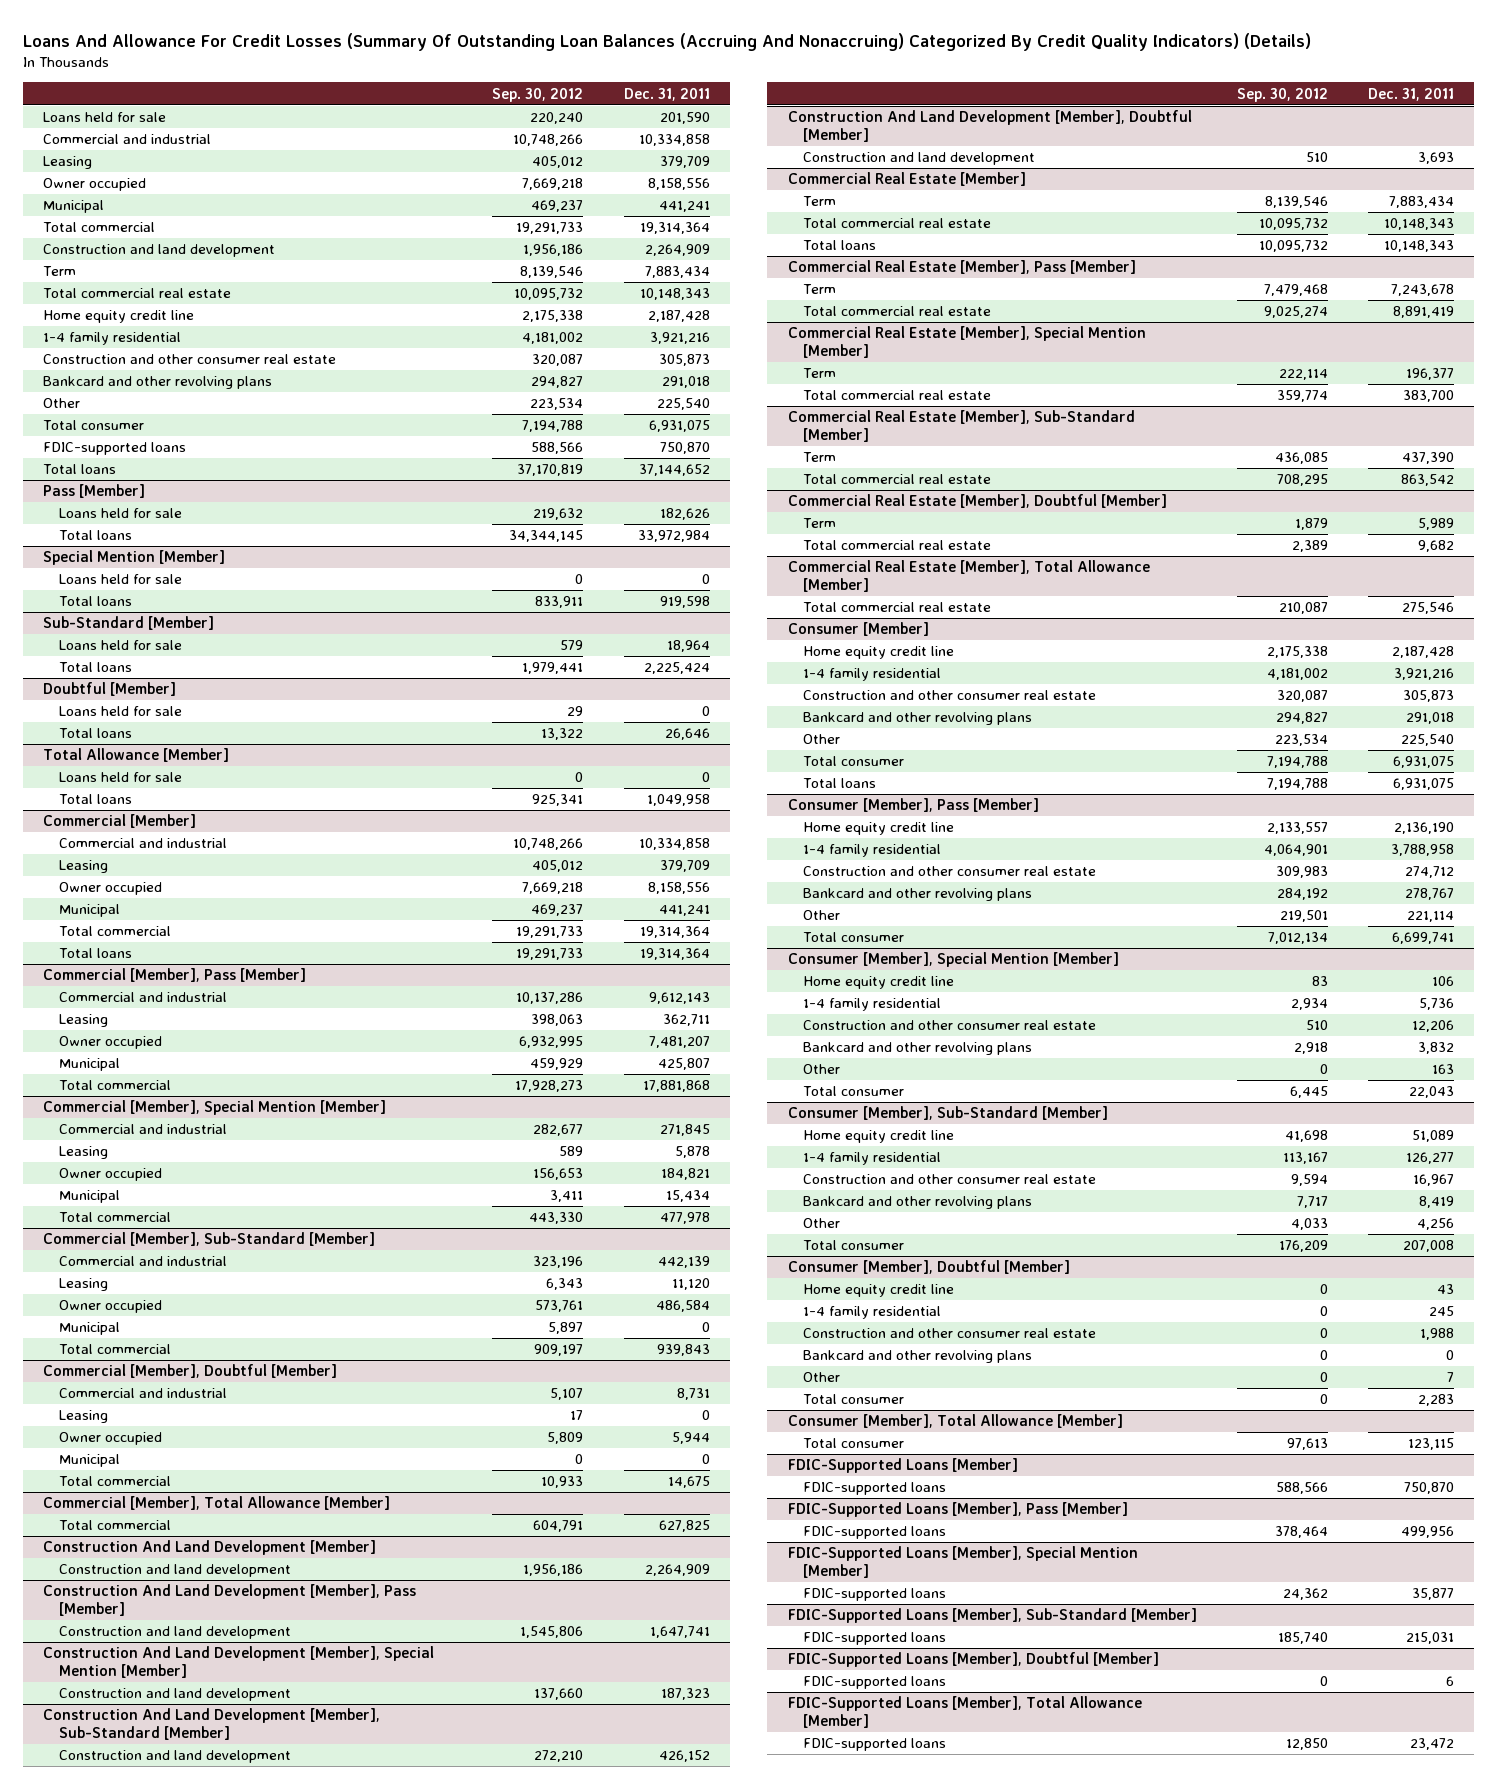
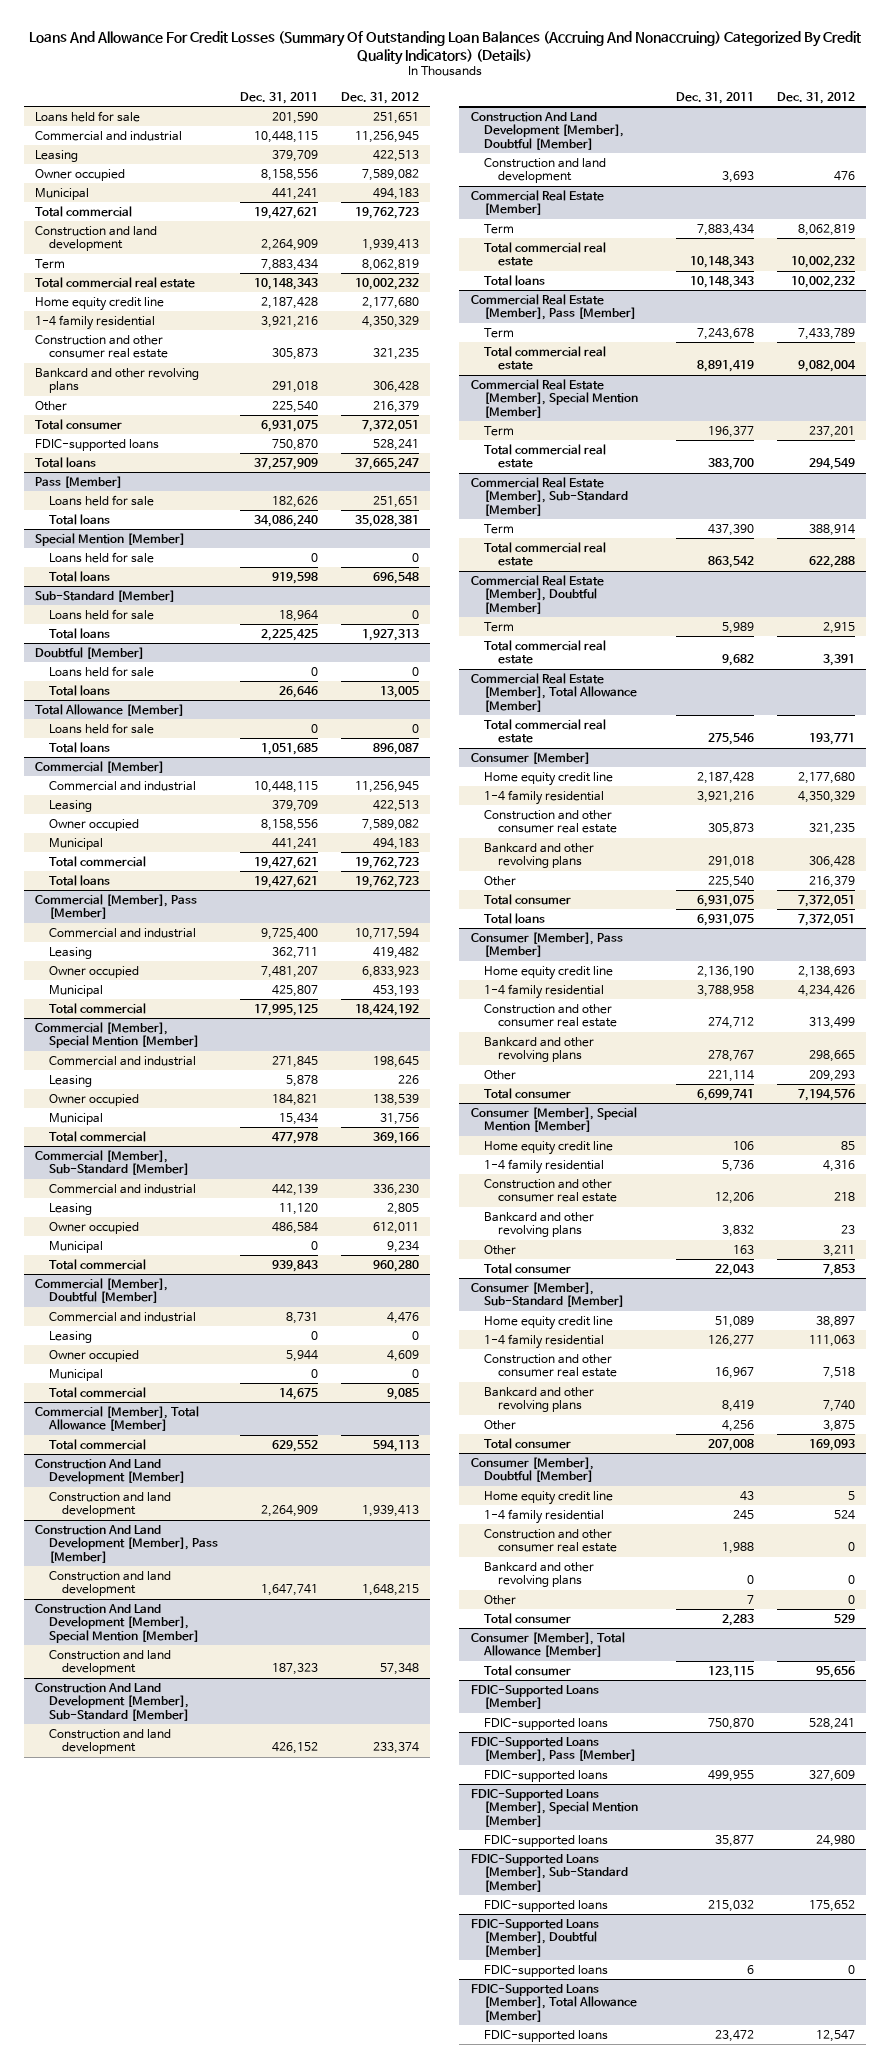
[492,87,584,102] Sep. 30, 2012 -> none
none -> [340,91,419,104] Dec. 31, 2012
[638,134,710,147] 10,334,858 -> [254,130,319,143] 10,448,115
[639,222,710,235] 19,314,364 -> [254,206,319,219] 19,427,621
[638,464,710,477] 37,144,652 -> [254,457,319,470] 37,257,909
[637,530,710,543] 33,972,984 -> [254,514,319,527] 34,086,240
[643,662,710,675] 2,225,424 -> [261,628,319,641] 2,225,425
[646,794,710,807] 1,049,958 -> [261,742,319,755] 1,051,685
[638,838,710,851] 10,334,858 -> [254,780,319,793] 10,448,115
[639,926,710,939] 19,314,364 -> [254,856,319,869] 19,427,621
[639,948,710,961] 19,314,364 -> [254,875,319,888] 19,427,621
[648,992,710,1005] 9,612,143 -> [261,927,319,940] 9,725,400
[642,1080,710,1093] 17,881,868 -> [254,1003,319,1016] 17,995,125
[658,1520,710,1533] 627,825 -> [272,1439,319,1452] 629,552
[1400,1526,1454,1539] 499,956 -> [707,1769,754,1782] 499,955
[1405,1632,1454,1645] 215,031 -> [707,1899,754,1912] 215,032

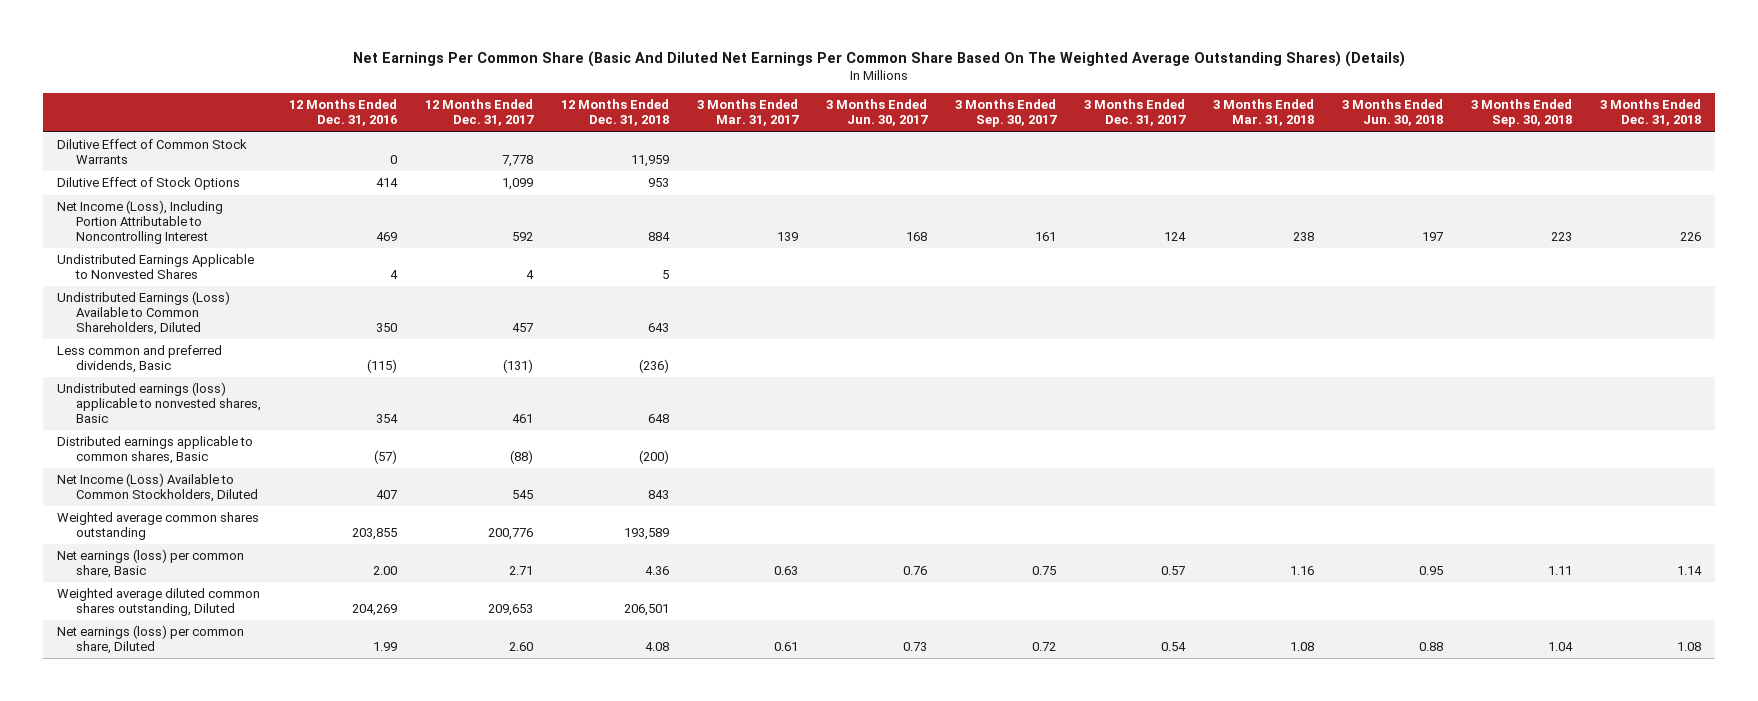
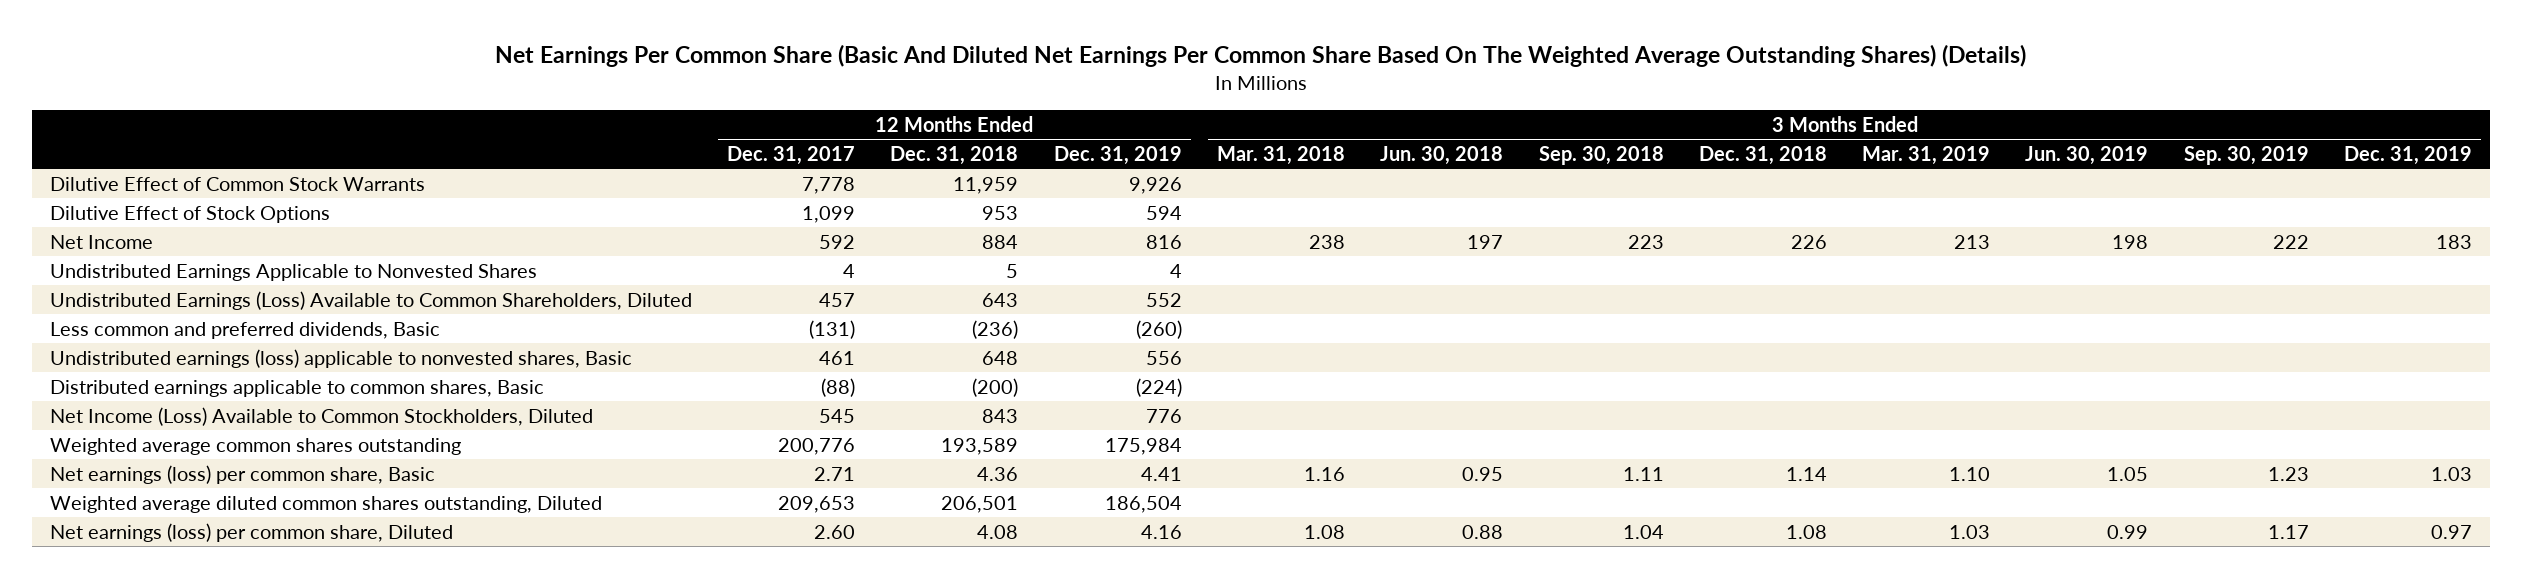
[289,99,398,127] 12 Months Ended Dec. 31, 2016 -> none
[697,99,800,127] 3 Months Ended Mar. 31, 2017 -> none
[826,99,929,127] 3 Months Ended Jun. 30, 2017 -> none
[954,99,1057,128] 3 Months Ended Sep. 30, 2017 -> none
[1083,99,1186,127] 3 Months Ended Dec. 31, 2017 -> none
none -> [1053,145,1182,165] Dec. 31, 2019
none -> [1862,145,1991,165] Mar. 31, 2019
none -> [2025,145,2149,165] Jun. 30, 2019
none -> [2183,145,2309,165] Sep. 30, 2019
none -> [2344,145,2473,165] Dec. 31, 2019
[57,200,224,245] Net Income (Loss), Including Portion Attributable to Noncontrolling Interest -> [49,234,153,249] Net Income

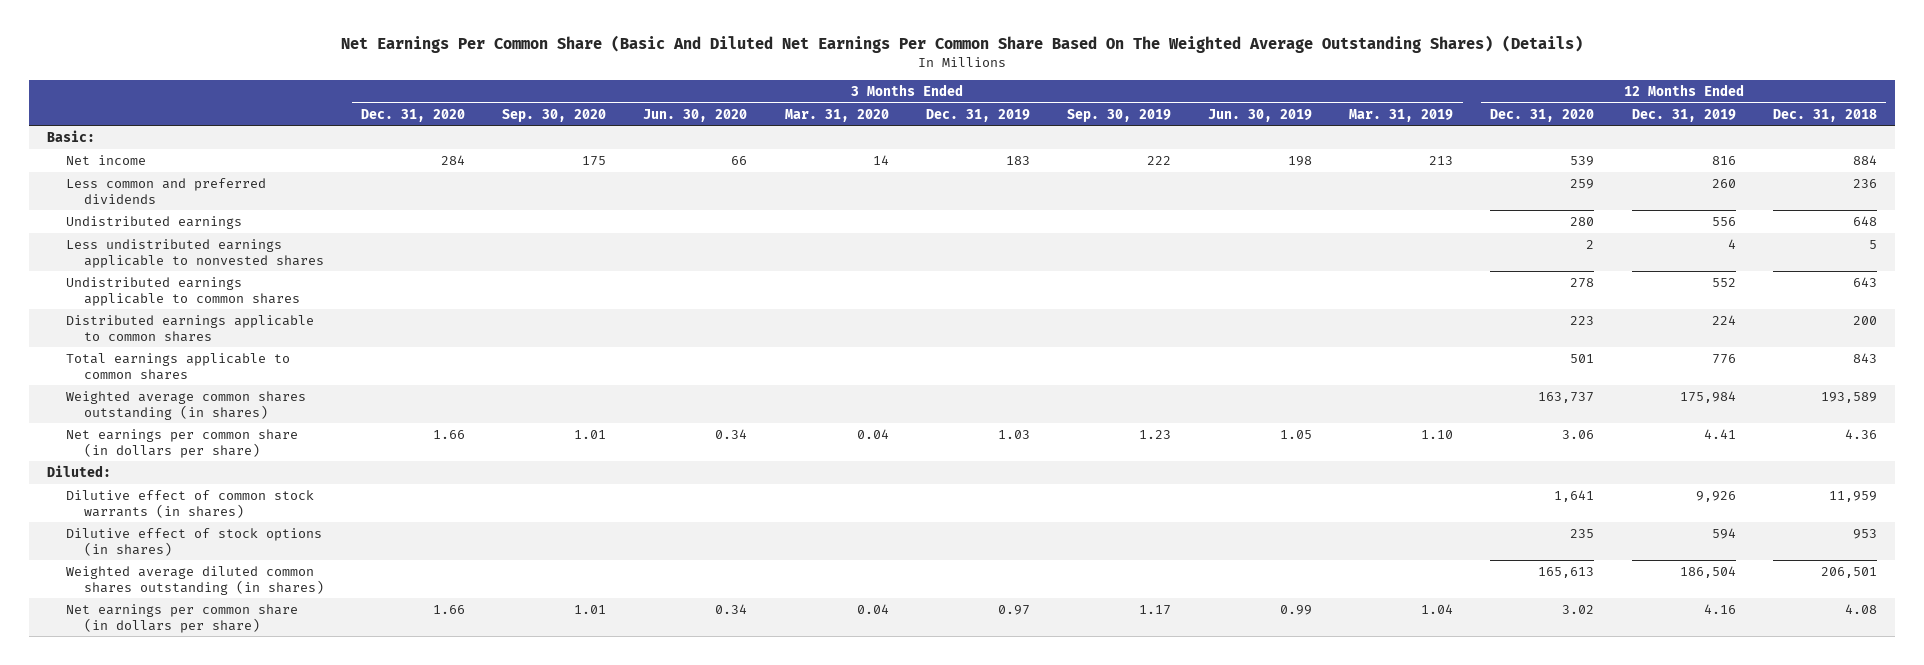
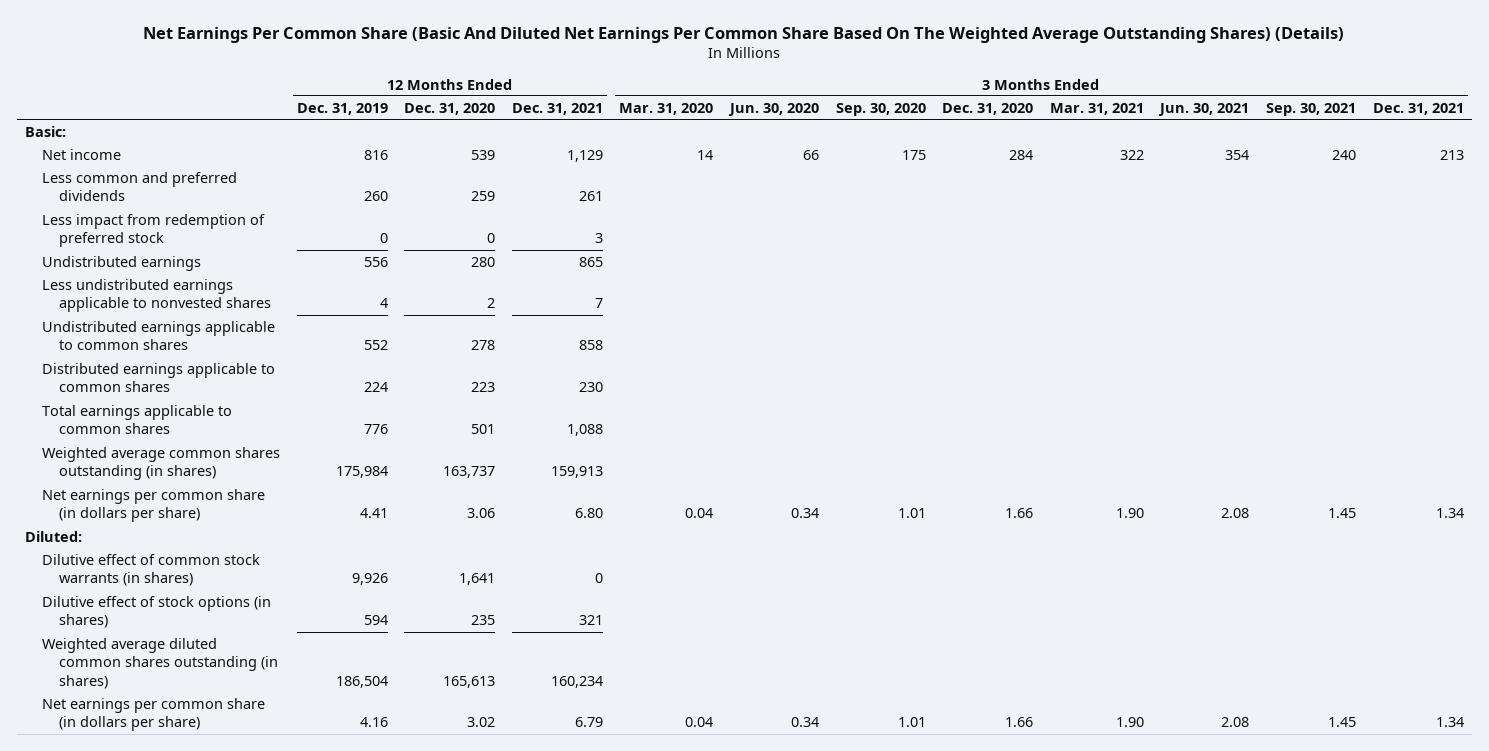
[925,108,1030,122] Dec. 31, 2019 -> none
[1066,108,1171,122] Sep. 30, 2019 -> none
[1208,108,1313,122] Jun. 30, 2019 -> none
[1349,108,1454,122] Mar. 31, 2019 -> none
[1772,108,1877,122] Dec. 31, 2018 -> none
none -> [511,102,603,115] Dec. 31, 2021
none -> [1049,102,1144,115] Mar. 31, 2021
none -> [1158,102,1250,116] Jun. 30, 2021
none -> [1265,102,1356,116] Sep. 30, 2021
none -> [1372,102,1464,115] Dec. 31, 2021
none -> [42,213,266,248] Less impact from redemption of preferred stock

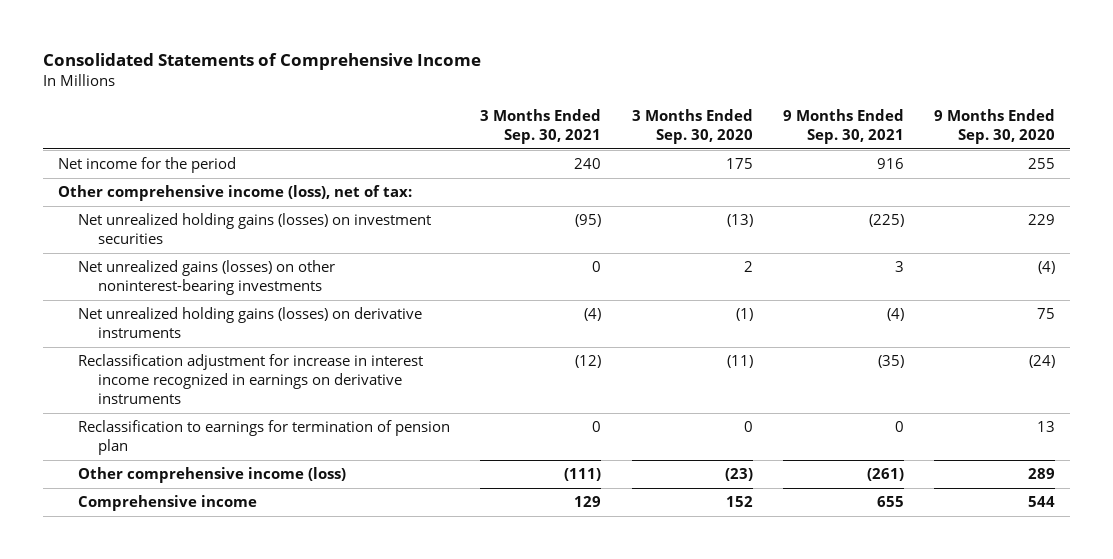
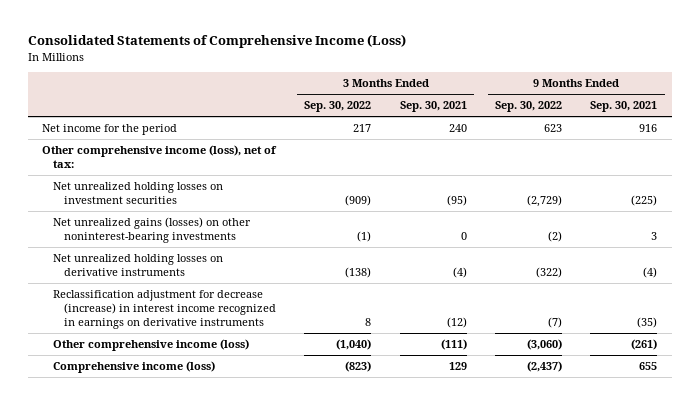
[42,53,481,71] Consolidated Statements of Comprehensive Income -> [28,34,407,49] Consolidated Statements of Comprehensive Income (Loss)
[631,108,753,144] 3 Months Ended Sep. 30, 2020 -> none
[933,108,1055,144] 9 Months Ended Sep. 30, 2020 -> none
none -> [304,101,372,113] Sep. 30, 2022
none -> [495,101,563,113] Sep. 30, 2022
[78,213,432,245] Net unrealized holding gains (losses) on investment securities -> [53,182,224,204] Net unrealized holding losses on investment securities
[78,420,451,456] Reclassification to earnings for termination of pension plan -> none
[78,307,423,339] Net unrealized holding gains (losses) on derivative instruments -> [53,254,224,276] Net unrealized holding losses on derivative instruments
[78,354,424,405] Reclassification adjustment for increase in interest income recognized in earnings on derivative instruments -> [53,290,277,329] Reclassification adjustment for decrease (increase) in interest income recognized in earnings on derivative instruments
[78,495,258,512] Comprehensive income -> [53,361,216,374] Comprehensive income (loss)

